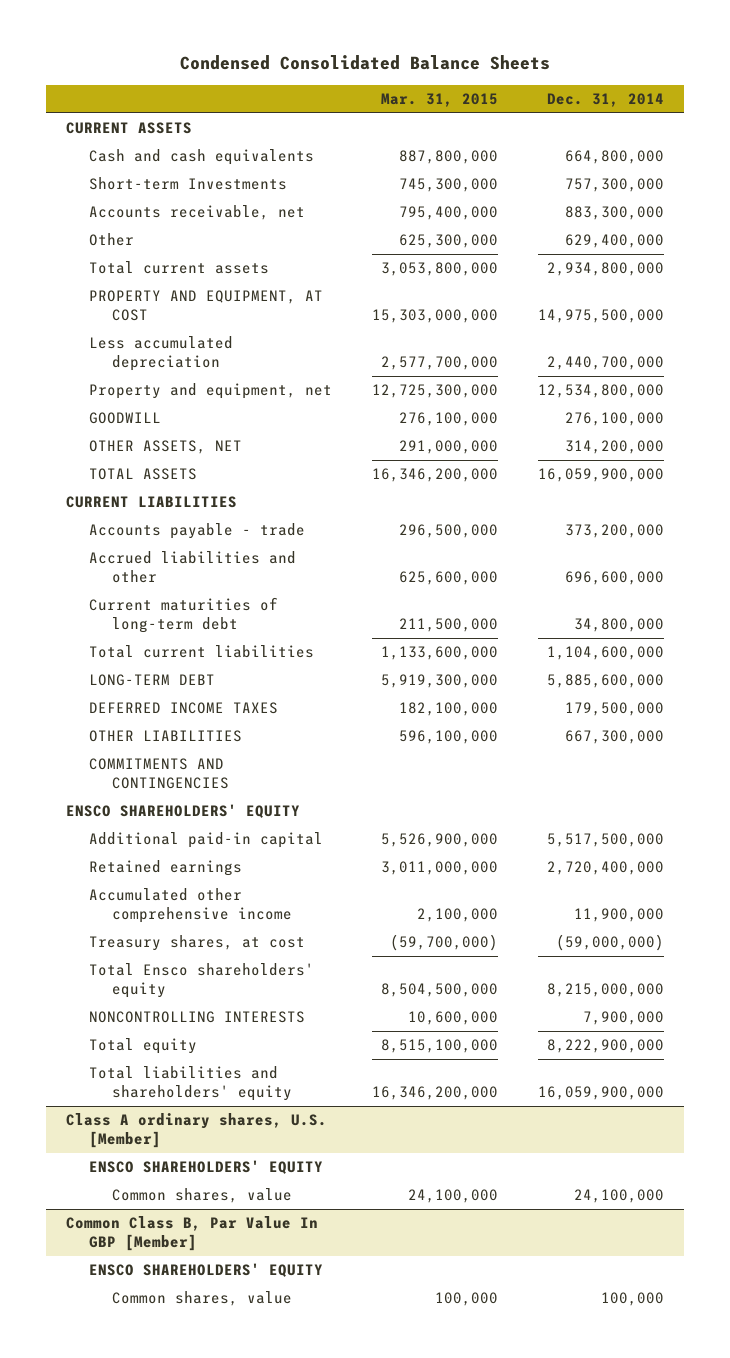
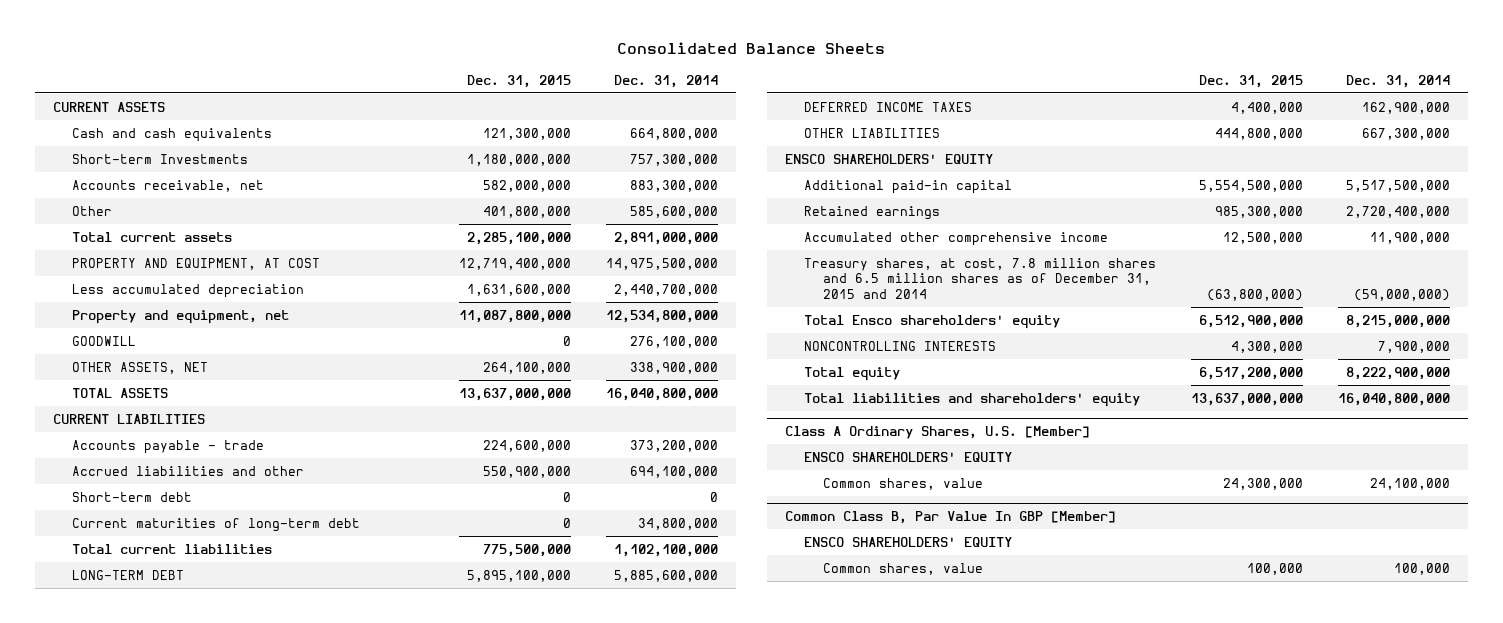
[179,55,550,71] Condensed Consolidated Balance Sheets -> [617,42,886,55] Consolidated Balance Sheets
[381,92,499,107] Mar. 31, 2015 -> none
none -> [467,74,572,88] Dec. 31, 2015
[565,234,665,249] 629,400,000 -> [630,205,719,218] 585,600,000
[547,262,665,277] 2,934,800,000 -> [614,231,719,245] 2,891,000,000
[565,440,665,455] 314,200,000 -> [630,361,719,374] 338,900,000
[538,468,665,483] 16,059,900,000 -> [606,387,719,401] 16,040,800,000
[565,571,665,586] 696,600,000 -> [630,465,719,478] 694,100,000
none -> [71,491,192,502] Short-term debt
[547,646,665,661] 1,104,600,000 -> [614,543,719,557] 1,102,100,000
[565,702,665,717] 179,500,000 -> [1362,101,1451,114] 162,900,000
[89,758,230,790] COMMITMENTS AND CONTINGENCIES -> none
[89,935,306,952] Treasury shares, at cost -> [803,257,1156,300] Treasury shares, at cost, 7.8 million shares and 6.5 million shares as of December 31, 2015 and 2014
[538,1086,665,1101] 16,059,900,000 -> [1338,392,1451,406] 16,040,800,000
[65,1113,327,1149] Class A ordinary shares, U.S. [Member] -> [784,426,1090,440] Class A Ordinary Shares, U.S. [Member]

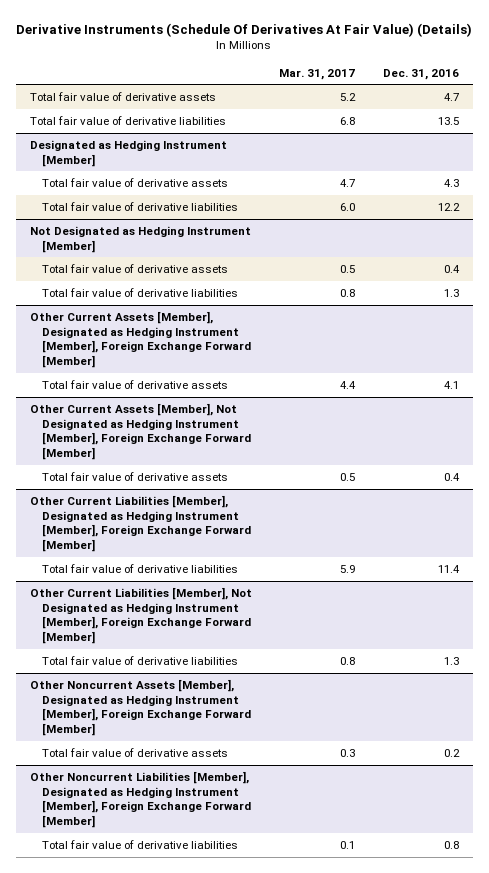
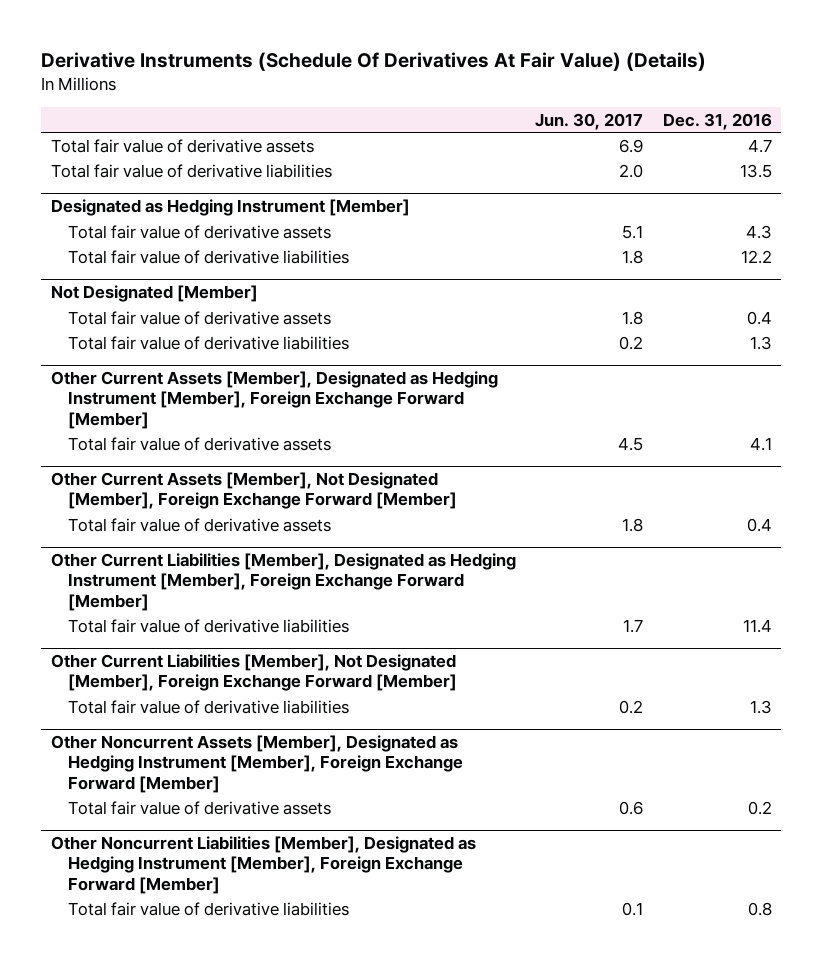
[279,68,356,80] Mar. 31, 2017 -> none
none -> [535,112,644,130] Jun. 30, 2017
[29,225,251,253] Not Designated as Hedging Instrument [Member] -> [50,284,258,302] Not Designated [Member]
[29,402,252,460] Other Current Assets [Member], Not Designated as Hedging Instrument [Member], Foreign Exchange Forward [Member] -> [50,471,457,510] Other Current Assets [Member], Not Designated [Member], Foreign Exchange Forward [Member]
[29,586,252,644] Other Current Liabilities [Member], Not Designated as Hedging Instrument [Member], Foreign Exchange Forward [Member] -> [50,653,457,692] Other Current Liabilities [Member], Not Designated [Member], Foreign Exchange Forward [Member]

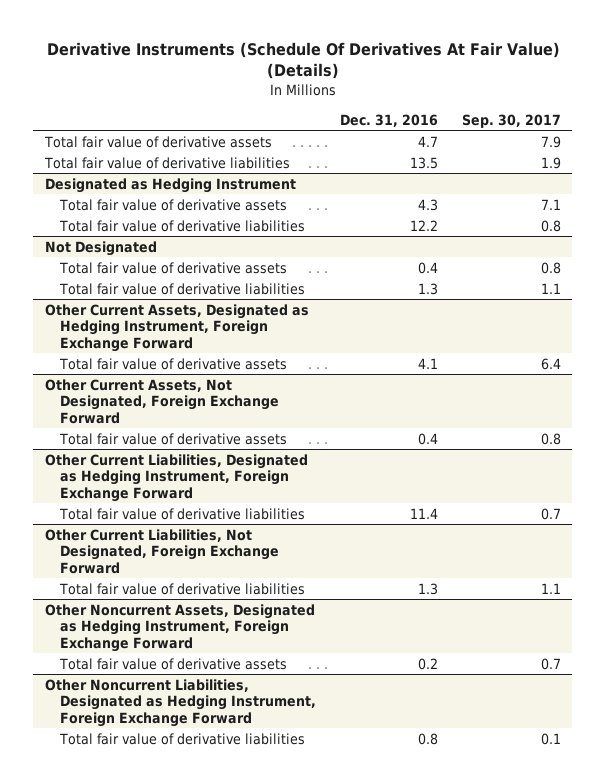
[535,112,644,130] Jun. 30, 2017 -> none
none -> [461,113,561,128] Sep. 30, 2017
[50,198,410,216] Designated as Hedging Instrument [Member] -> [45,177,297,193] Designated as Hedging Instrument
[50,284,258,302] Not Designated [Member] -> [45,240,158,256] Not Designated
[50,370,498,429] Other Current Assets [Member], Designated as Hedging Instrument [Member], Foreign Exchange Forward [Member] -> [45,303,310,352] Other Current Assets, Designated as Hedging Instrument, Foreign Exchange Forward
[50,471,457,510] Other Current Assets [Member], Not Designated [Member], Foreign Exchange Forward [Member] -> [45,378,280,424] Other Current Assets, Not Designated, Foreign Exchange Forward
[50,552,516,611] Other Current Liabilities [Member], Designated as Hedging Instrument [Member], Foreign Exchange Forward [Member] -> [45,453,309,502] Other Current Liabilities, Designated as Hedging Instrument, Foreign Exchange Forward
[50,653,457,692] Other Current Liabilities [Member], Not Designated [Member], Foreign Exchange Forward [Member] -> [45,528,280,574] Other Current Liabilities, Not Designated, Foreign Exchange Forward
[50,734,463,793] Other Noncurrent Assets [Member], Designated as Hedging Instrument [Member], Foreign Exchange Forward [Member] -> [45,603,316,652] Other Noncurrent Assets, Designated as Hedging Instrument, Foreign Exchange Forward
[50,835,476,894] Other Noncurrent Liabilities [Member], Designated as Hedging Instrument [Member], Foreign Exchange Forward [Member] -> [45,678,317,727] Other Noncurrent Liabilities, Designated as Hedging Instrument, Foreign Exchange Forward

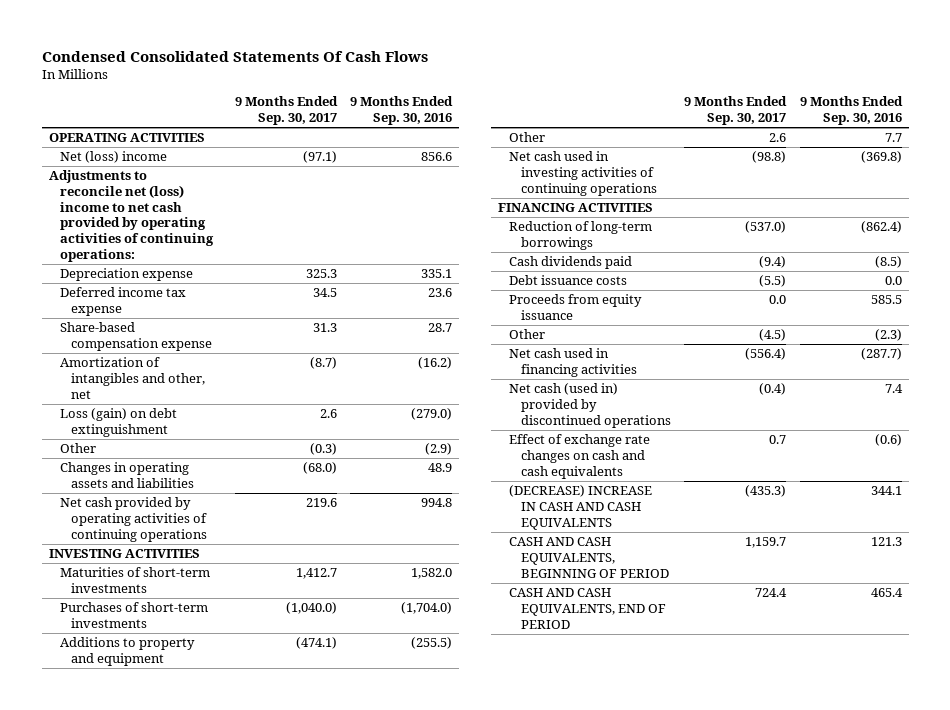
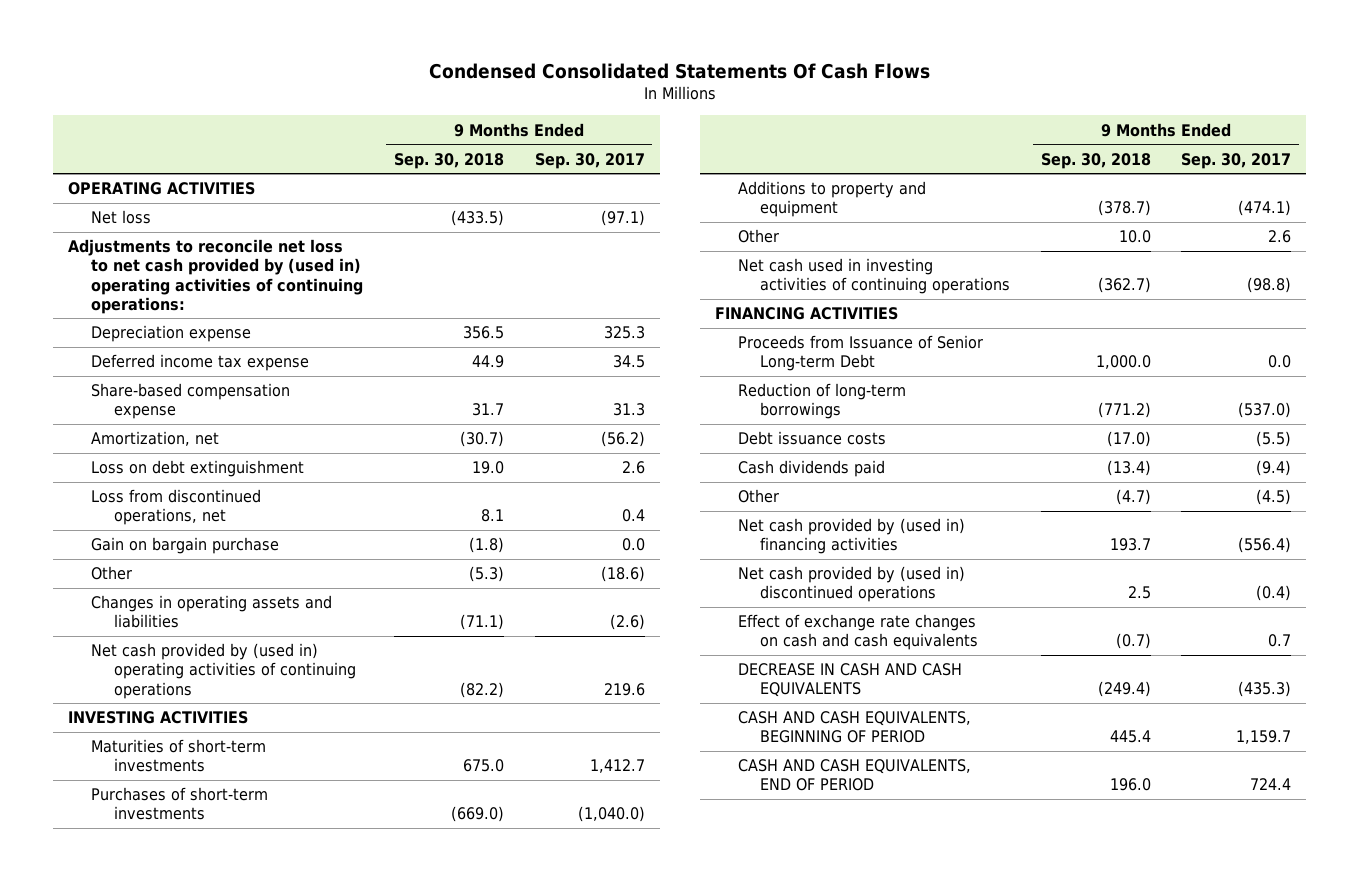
[350,96,454,126] 9 Months Ended Sep. 30, 2016 -> none
none -> [394,152,505,169] Sep. 30, 2018
[59,151,167,164] Net (loss) income -> [90,210,151,225] Net loss
[48,170,214,262] Adjustments to reconcile net (loss) income to net cash provided by operating activities of continuing operations: -> [68,239,363,314] Adjustments to reconcile net loss to net cash provided by (used in) operating activities of continuing operations:
[59,357,206,399] Amortization of intangibles and other, net -> none
none -> [90,431,219,447] Amortization, net
[59,408,177,437] Loss (gain) on debt extinguishment -> [90,460,304,478] Loss on debt extinguishment
none -> [90,489,261,526] Loss from discontinued operations, net
none -> [90,537,279,555] Gain on bargain purchase
[309,443,337,456] (0.3) -> [600,566,645,583] (18.6)
[302,462,337,475] (68.0) -> [609,614,645,631] (2.6)
[59,497,208,542] Net cash provided by operating activities of continuing operations -> [90,643,356,699] Net cash provided by (used in) operating activities of continuing operations
none -> [737,335,983,372] Proceeds from Issuance of Senior Long-term Debt
[509,294,643,320] Proceeds from equity issuance -> none
[509,256,633,270] Cash dividends paid -> [737,460,885,478] Cash dividends paid
[509,348,637,377] Net cash used in financing activities -> [737,518,965,555] Net cash provided by (used in) financing activities
[509,383,671,428] Net cash (used in) provided by discontinued operations -> [737,566,965,603] Net cash provided by (used in) discontinued operations
[509,485,653,530] (DECREASE) INCREASE IN CASH AND CASH EQUIVALENTS -> [737,663,962,698] DECREASE IN CASH AND CASH EQUIVALENTS

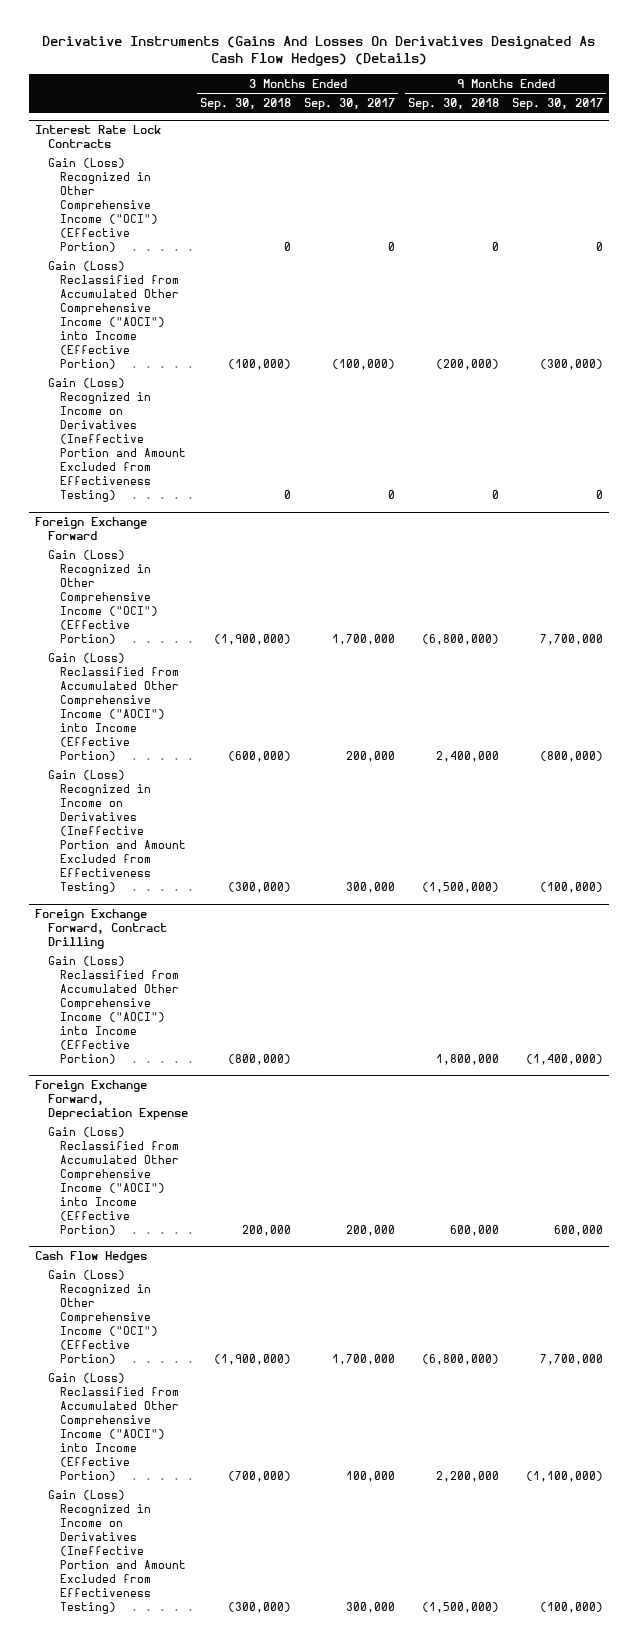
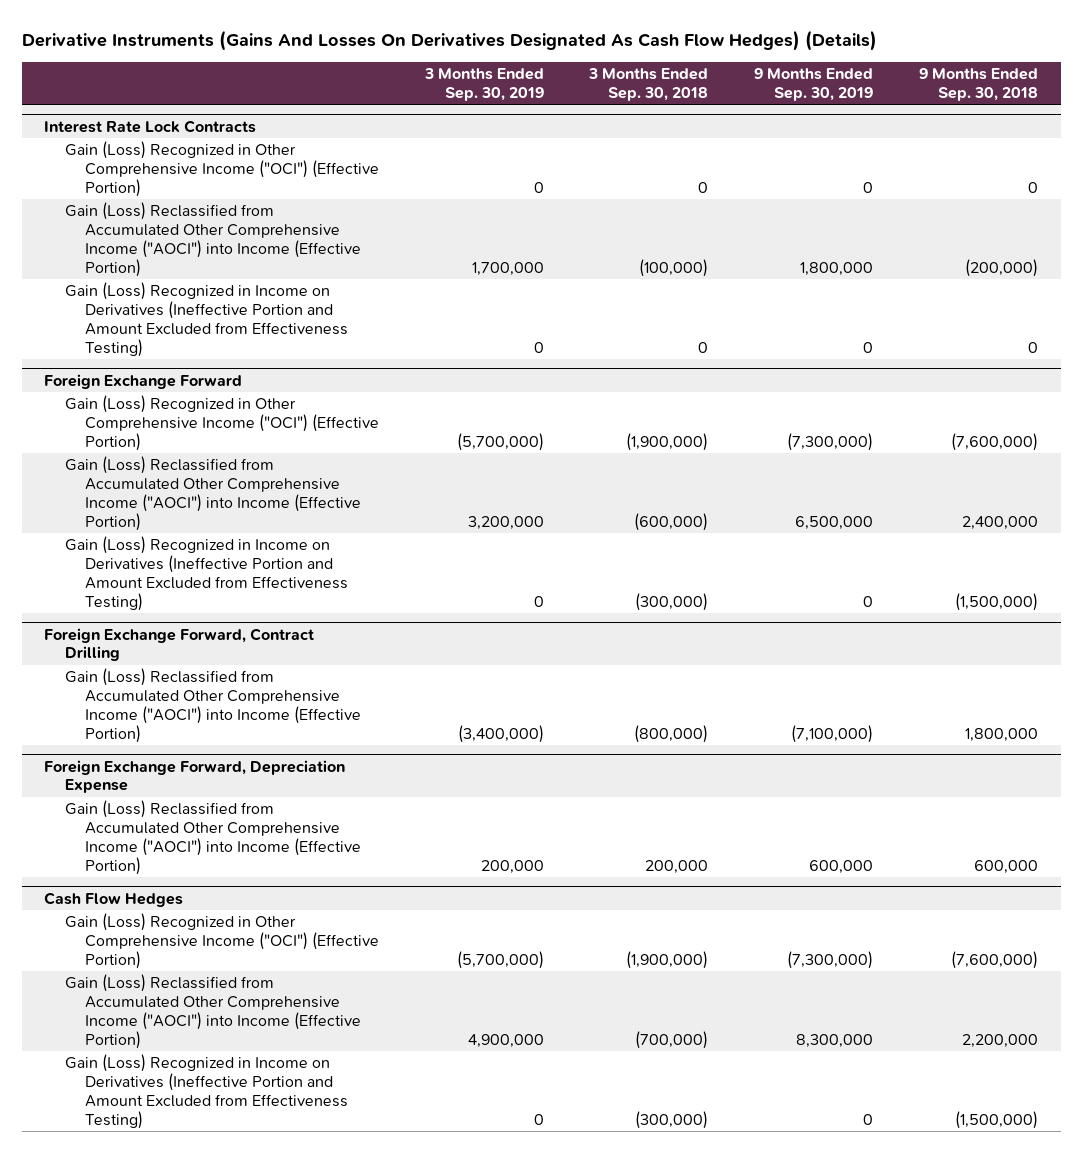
[304,97,396,110] Sep. 30, 2017 -> none
[511,97,603,110] Sep. 30, 2017 -> none
none -> [423,68,544,101] 3 Months Ended Sep. 30, 2019
none -> [754,68,874,101] 9 Months Ended Sep. 30, 2019
[422,634,500,646] (6,800,000) -> [950,432,1038,451] (7,600,000)
[422,1354,500,1366] (6,800,000) -> [950,950,1038,969] (7,600,000)

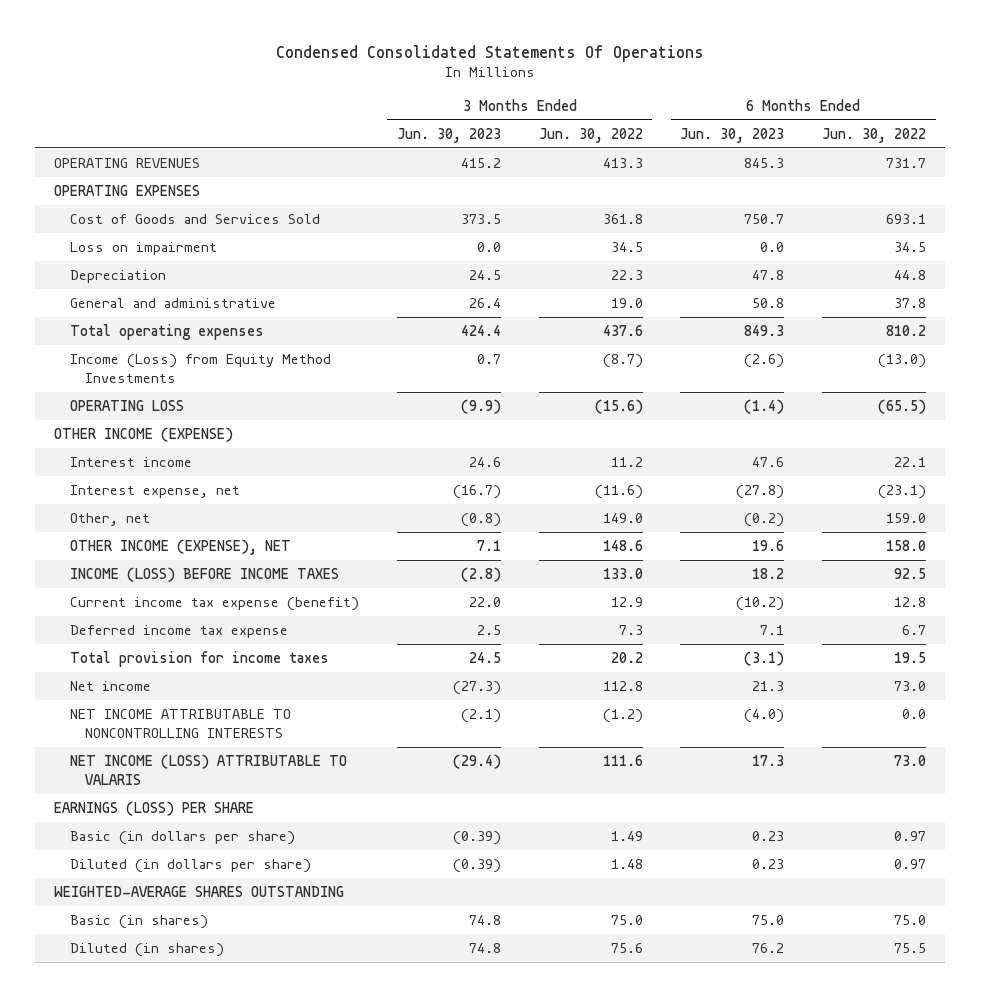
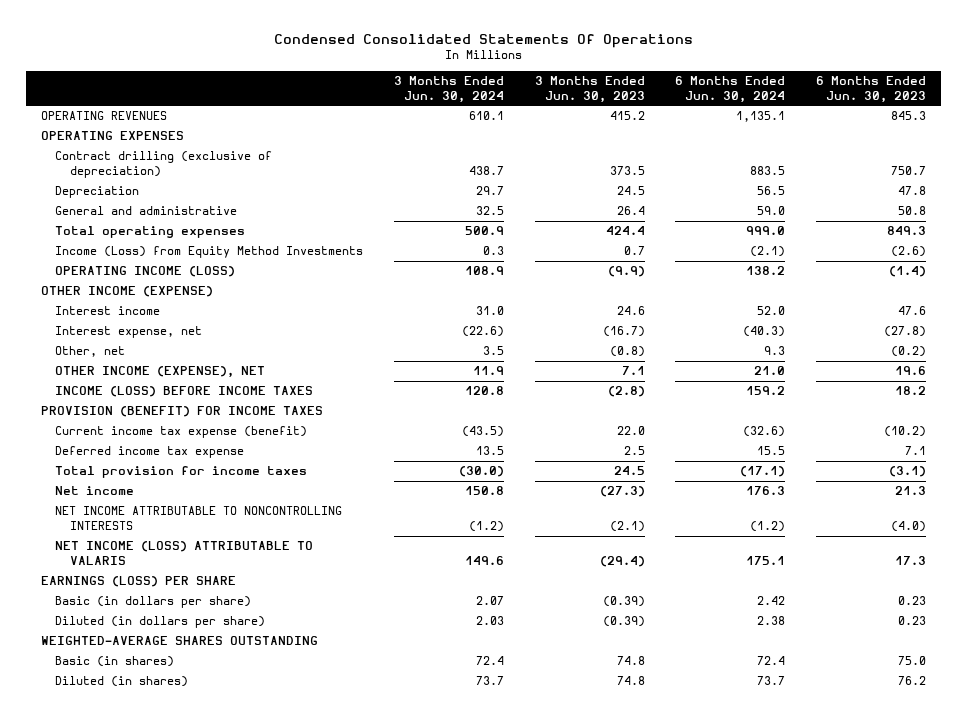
[538,127,643,143] Jun. 30, 2022 -> none
[822,127,927,143] Jun. 30, 2022 -> none
none -> [394,75,505,103] 3 Months Ended Jun. 30, 2024
none -> [675,75,786,103] 6 Months Ended Jun. 30, 2024
[69,242,217,256] Loss on impairment -> none
[69,214,320,225] Cost of Goods and Services Sold -> [55,151,273,179] Contract drilling (exclusive of depreciation)
[69,400,184,412] OPERATING LOSS -> [55,266,236,278] OPERATING INCOME (LOSS)
none -> [41,406,324,418] PROVISION (BENEFIT) FOR INCOME TAXES

